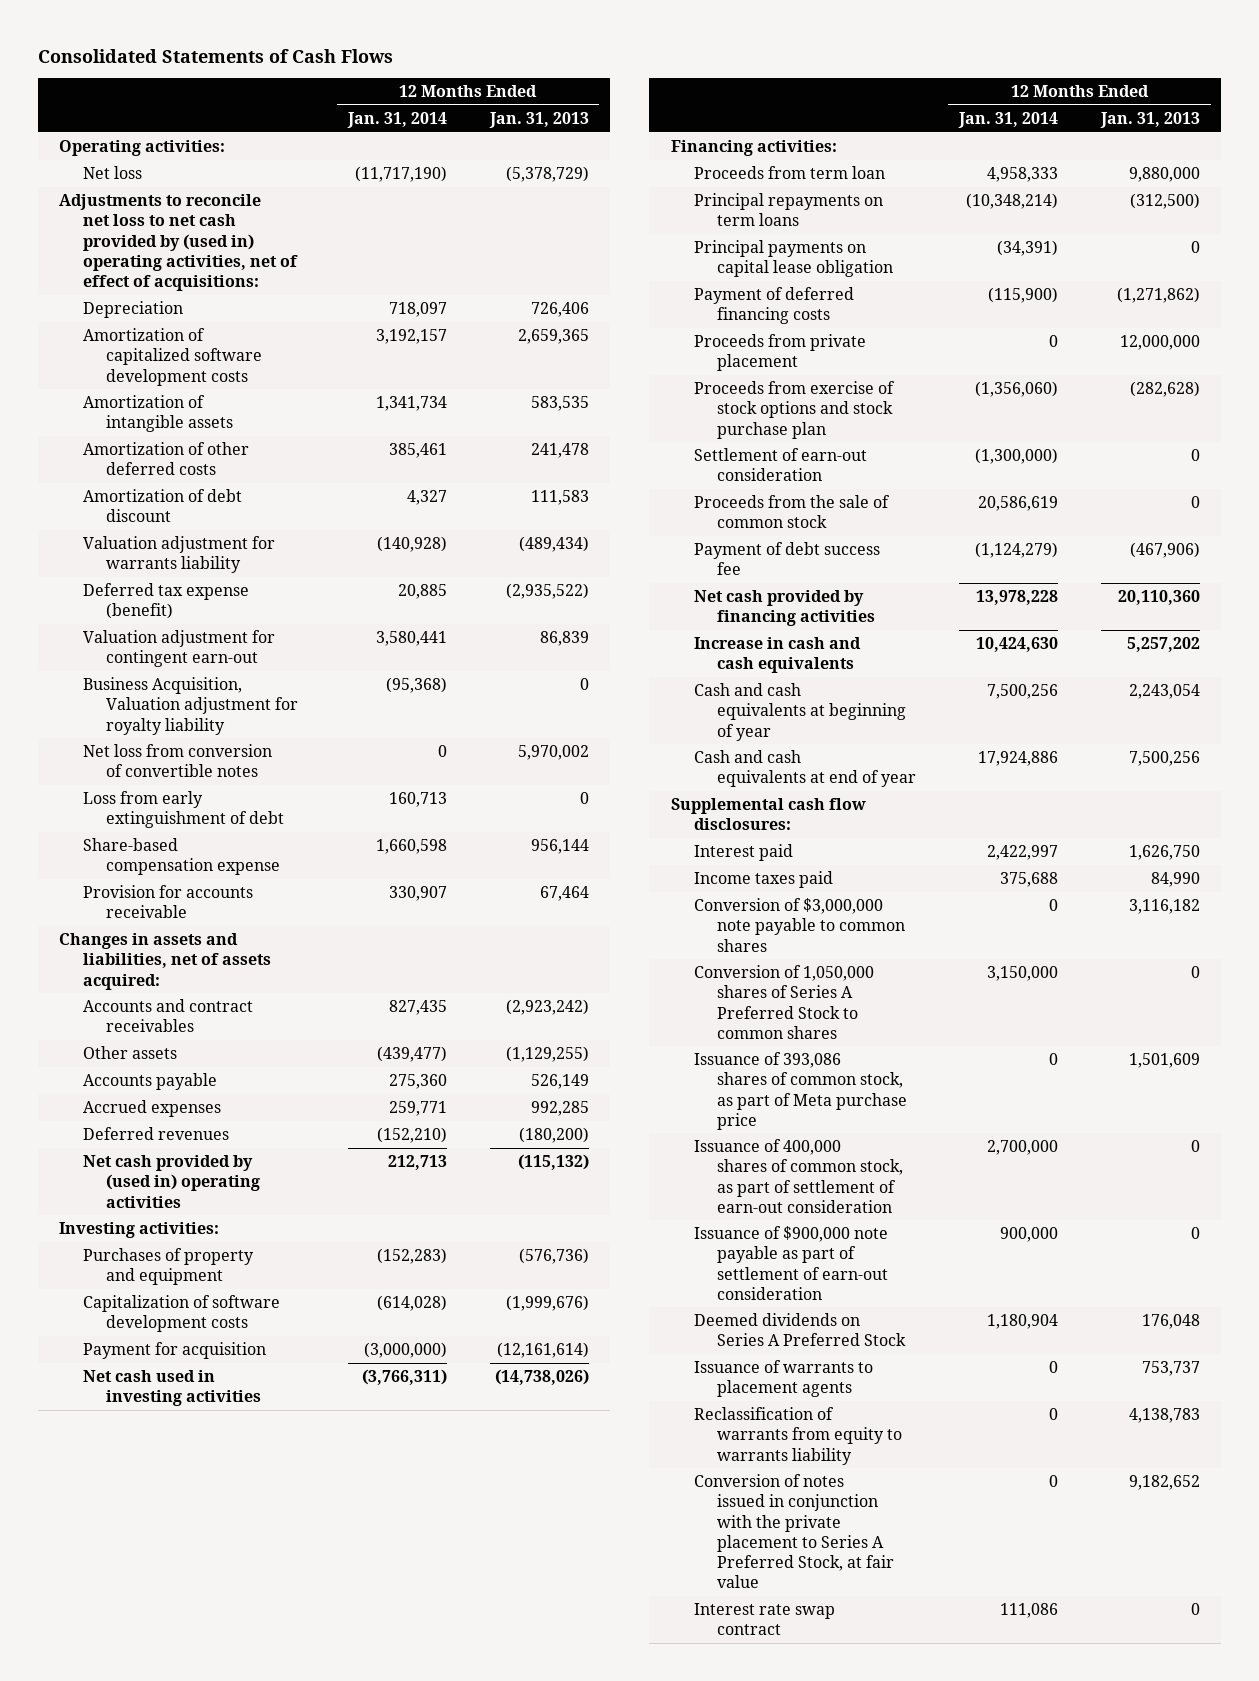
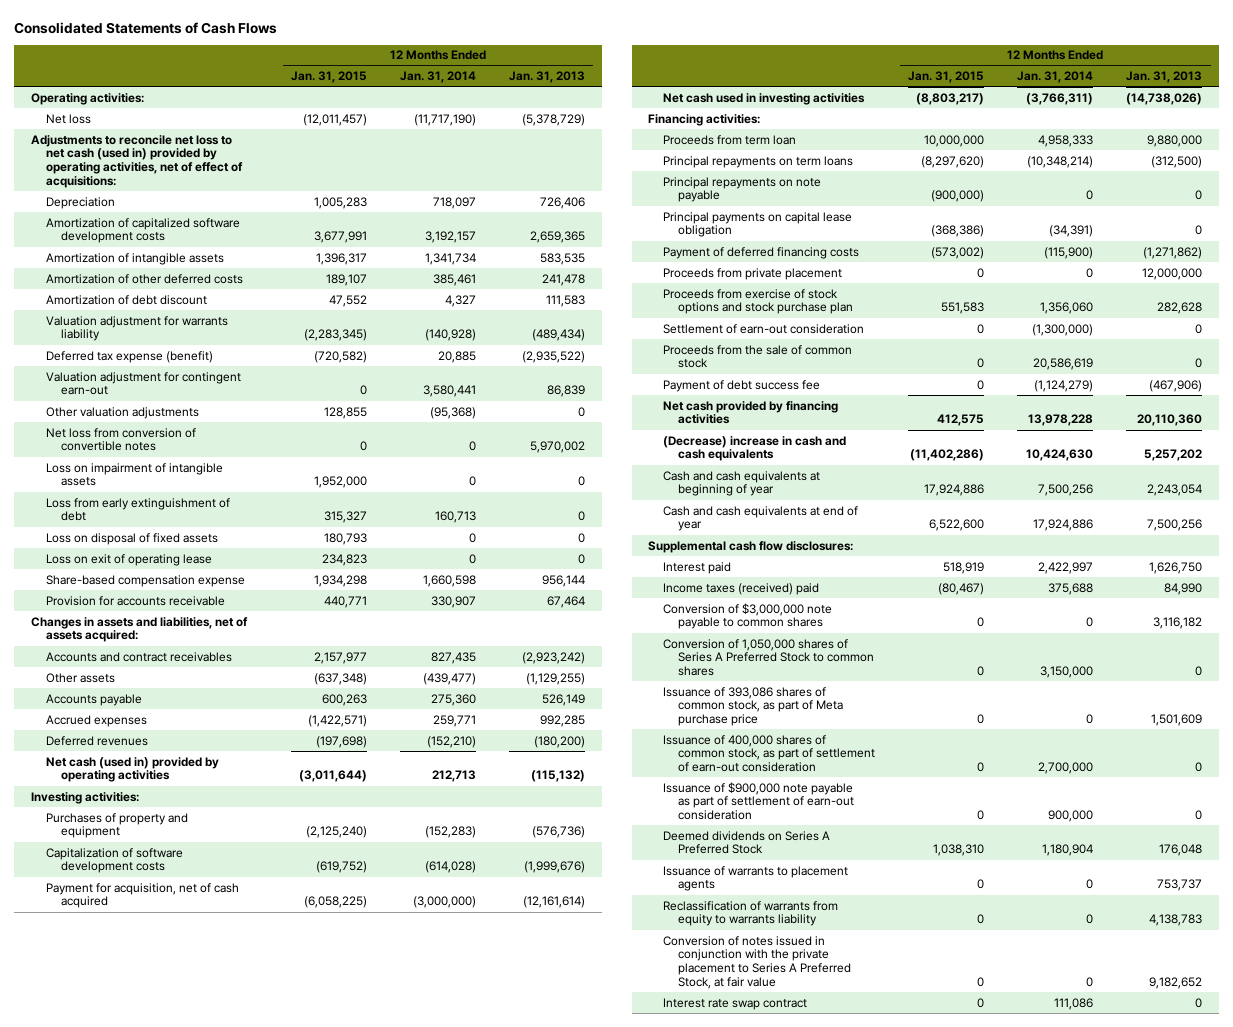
none -> [291,71,368,84] Jan. 31, 2015
[59,194,298,292] Adjustments to reconcile net loss to net cash provided by (used in) operating activities, net of effect of acquisitions: -> [30,134,243,189] Adjustments to reconcile net loss to net cash (used in) provided by operating activities, net of effect of acquisitions:
[82,677,298,735] Business Acquisition, Valuation adjustment for royalty liability -> [45,406,199,419] Other valuation adjustments
none -> [45,462,223,487] Loss on impairment of intangible assets
none -> [45,532,218,545] Loss on disposal of fixed assets
none -> [45,553,212,566] Loss on exit of operating lease
[82,1155,260,1208] Net cash provided by (used in) operating activities -> [45,756,219,783] Net cash (used in) provided by operating activities
[82,1342,266,1360] Payment for acquisition -> [45,882,239,909] Payment for acquisition, net of cash acquired
none -> [663,176,822,203] Principal repayments on note payable
[975,381,1059,398] (1,356,060) -> [1040,302,1094,315] 1,356,060
[1129,381,1200,398] (282,628) -> [1157,302,1203,315] 282,628
[694,637,862,674] Increase in cash and cash equivalents -> [663,435,847,462] (Decrease) increase in cash and cash equivalents
[694,871,834,889] Income taxes paid -> [663,582,820,595] Income taxes (received) paid

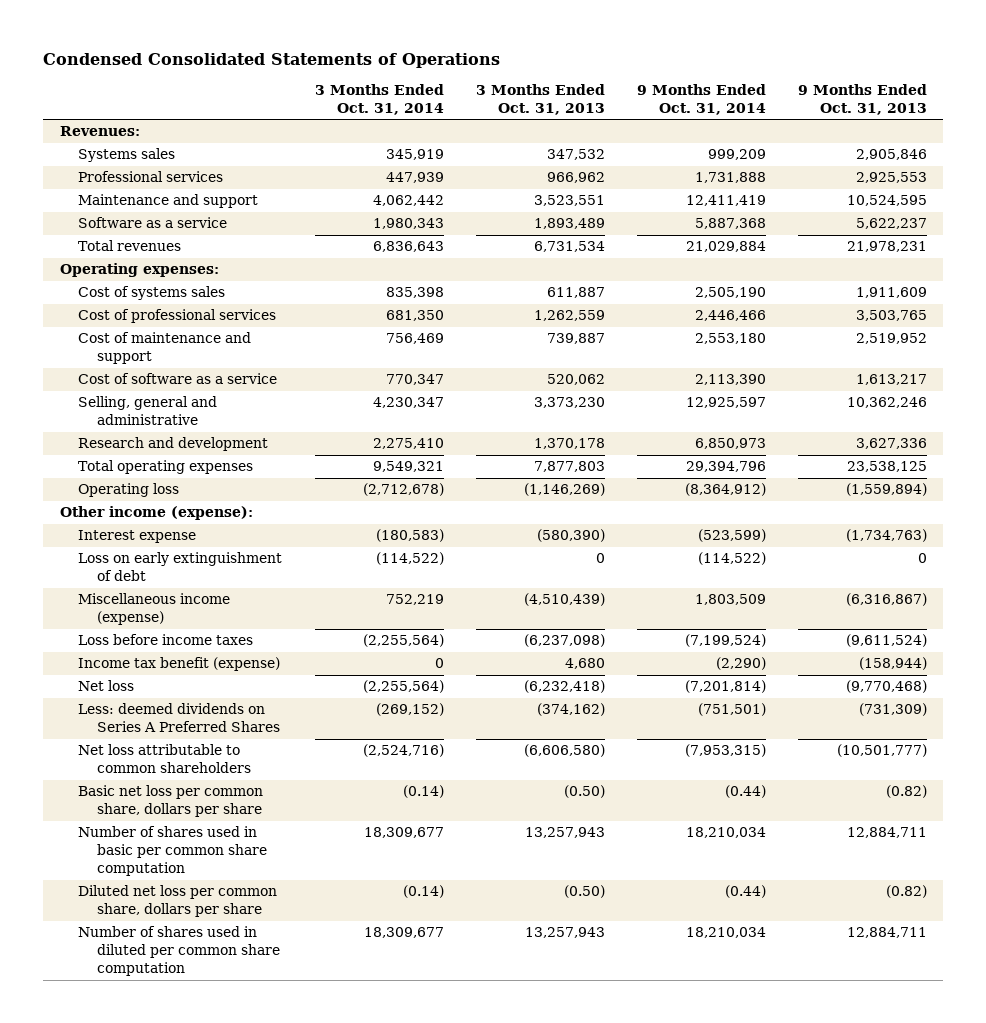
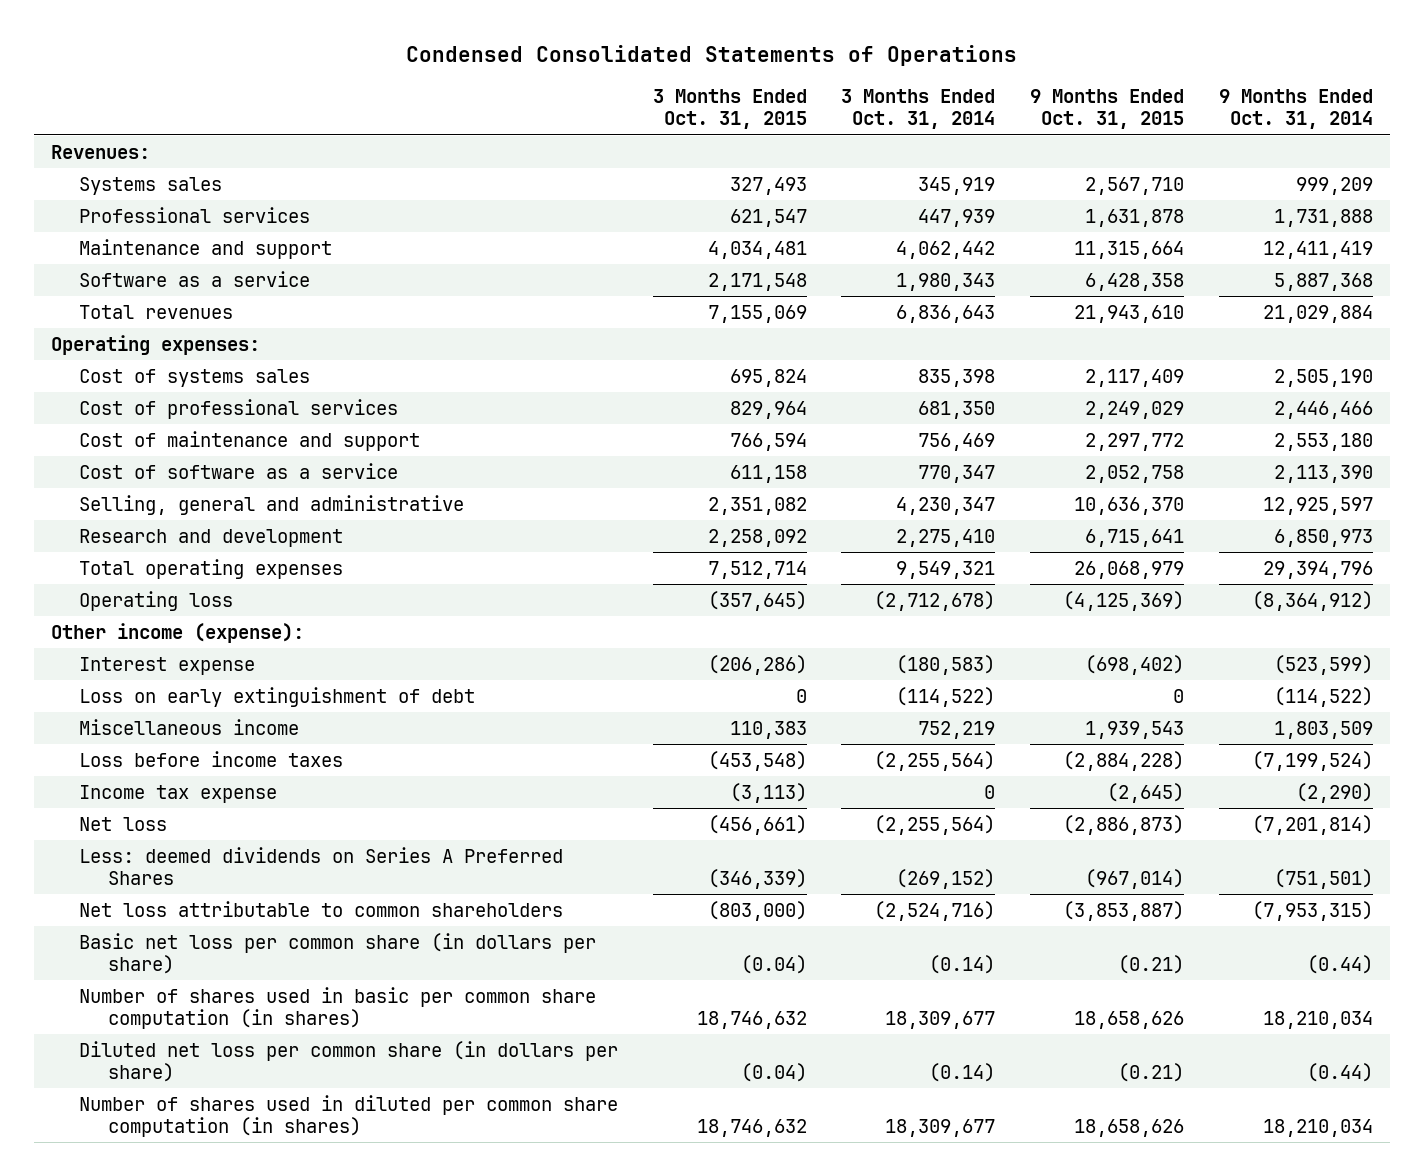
[475,84,605,116] 3 Months Ended Oct. 31, 2013 -> none
[797,84,927,116] 9 Months Ended Oct. 31, 2013 -> none
none -> [652,89,807,130] 3 Months Ended Oct. 31, 2015
none -> [1029,89,1184,130] 9 Months Ended Oct. 31, 2015
[78,593,231,626] Miscellaneous income (expense) -> [79,718,300,735] Miscellaneous income
[78,657,281,672] Income tax benefit (expense) -> [79,784,278,803] Income tax expense
[78,785,264,818] Basic net loss per common share, dollars per share -> [79,932,597,974] Basic net loss per common share (in dollars per share)
[78,826,268,877] Number of shares used in basic per common share computation -> [79,986,597,1029] Number of shares used in basic per common share computation (in shares)
[78,885,278,918] Diluted net loss per common share, dollars per share -> [79,1040,619,1082] Diluted net loss per common share (in dollars per share)
[78,926,281,977] Number of shares used in diluted per common share computation -> [79,1094,619,1137] Number of shares used in diluted per common share computation (in shares)

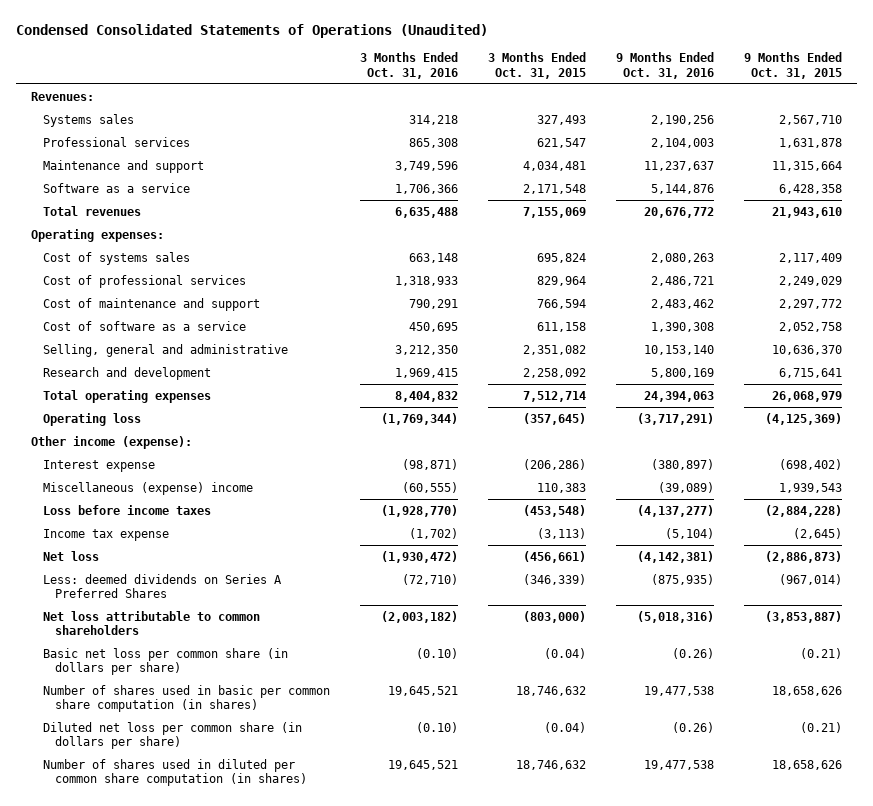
[405,45,1017,67] Condensed Consolidated Statements of Operations -> [16,23,489,38] Condensed Consolidated Statements of Operations (Unaudited)
[841,89,996,130] 3 Months Ended Oct. 31, 2014 -> none
[1218,89,1373,130] 9 Months Ended Oct. 31, 2014 -> none
none -> [360,52,459,79] 3 Months Ended Oct. 31, 2016
none -> [616,52,715,79] 9 Months Ended Oct. 31, 2016
[79,686,476,707] Loss on early extinguishment of debt -> none
[79,718,300,735] Miscellaneous income -> [43,481,254,495] Miscellaneous (expense) income

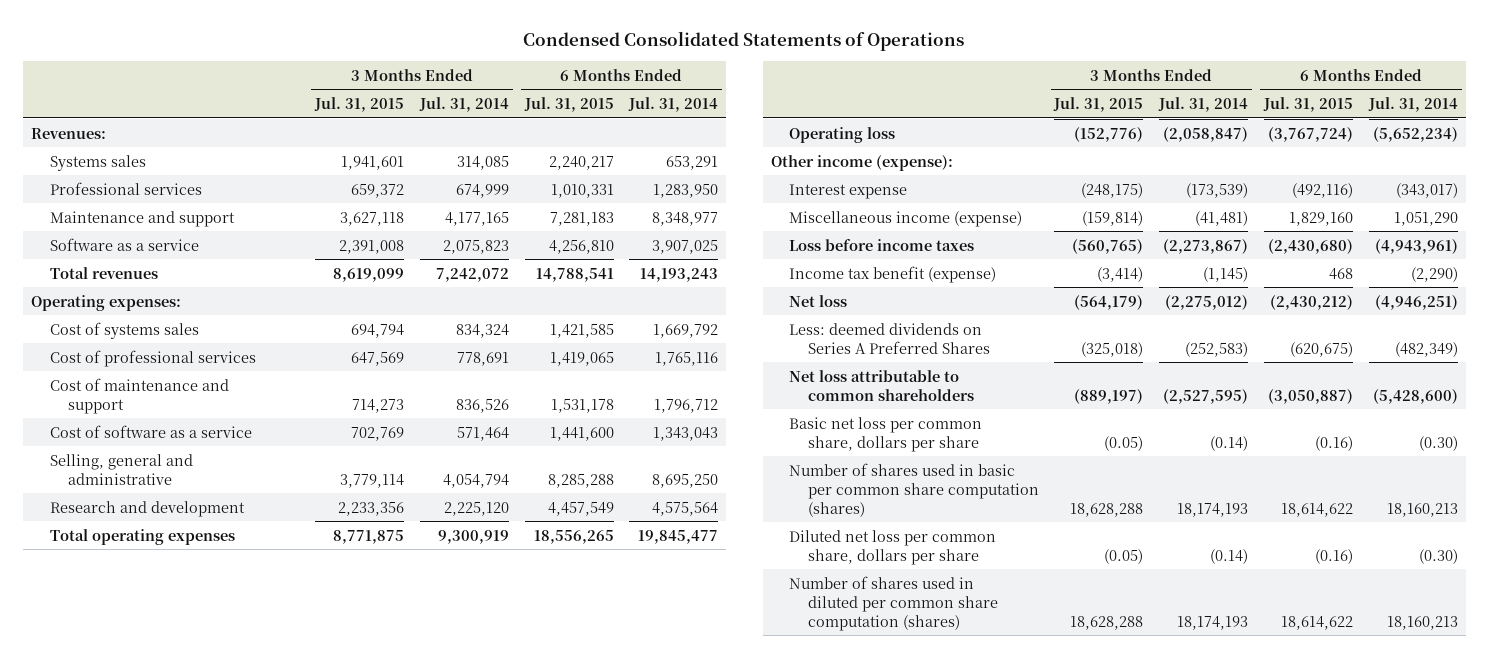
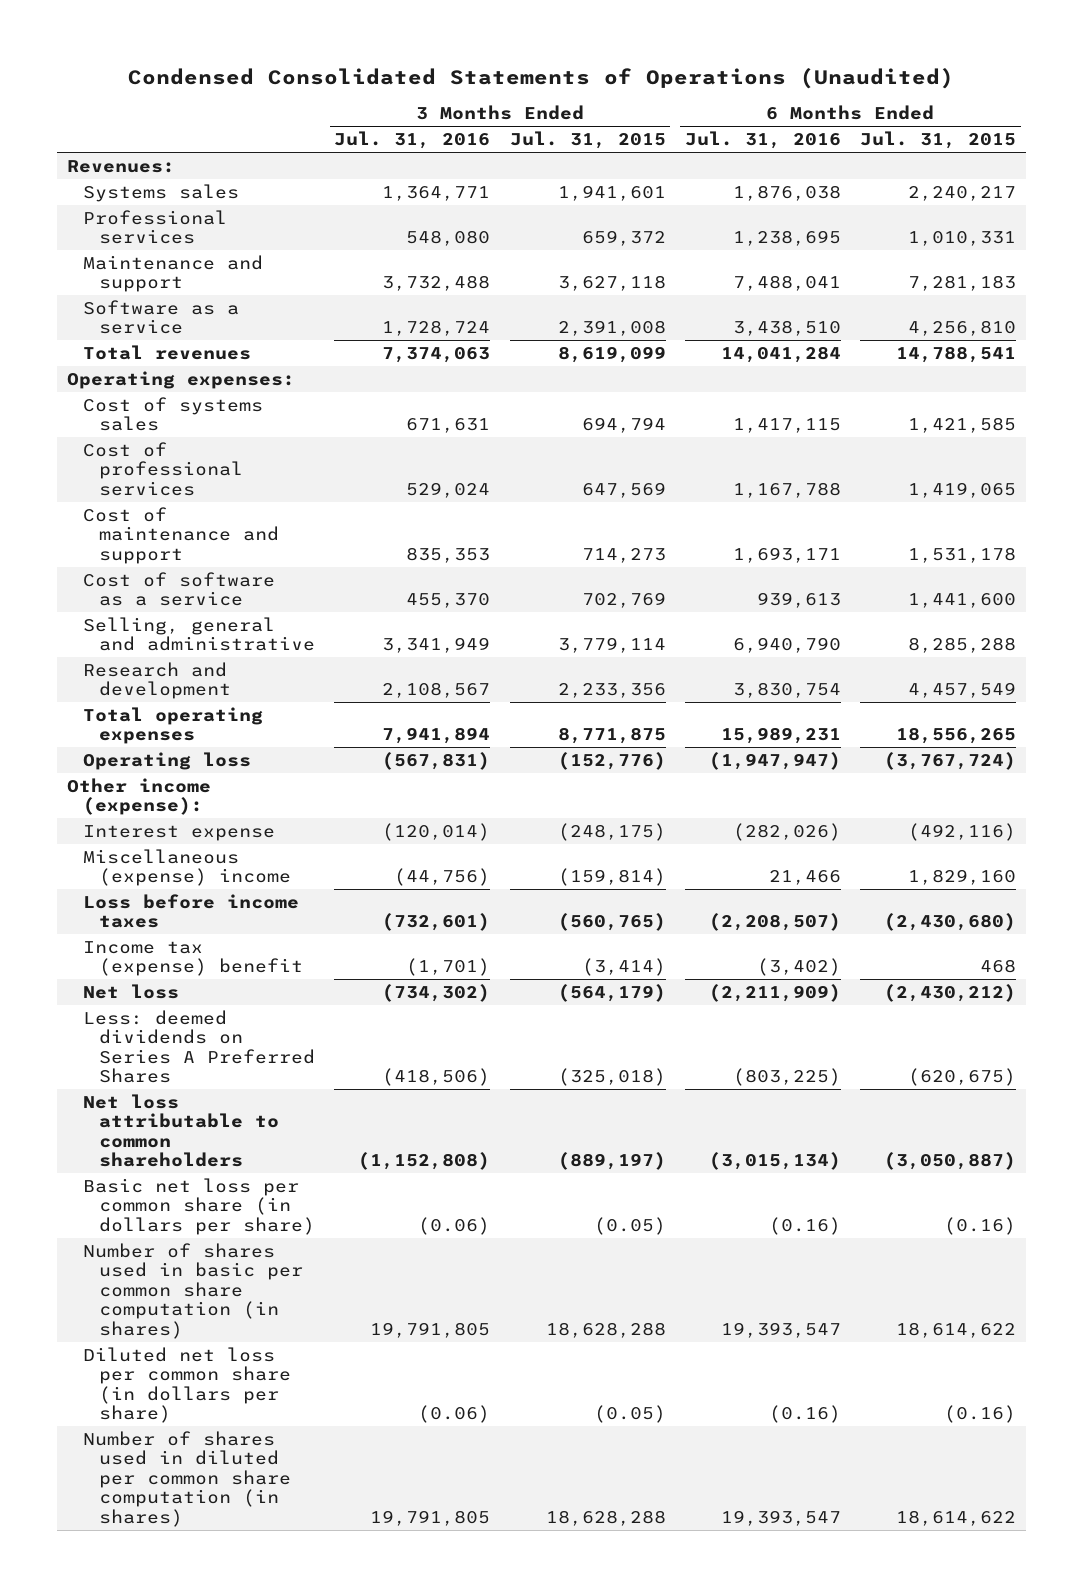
[523,31,965,52] Condensed Consolidated Statements of Operations -> [128,67,955,89] Condensed Consolidated Statements of Operations (Unaudited)
[418,97,509,113] Jul. 31, 2014 -> none
[628,97,719,113] Jul. 31, 2014 -> none
none -> [334,131,491,150] Jul. 31, 2016
none -> [684,131,841,150] Jul. 31, 2016
[789,210,1023,227] Miscellaneous income (expense) -> [83,848,292,887] Miscellaneous (expense) income
[789,265,997,283] Income tax benefit (expense) -> [83,940,304,977] Income tax (expense) benefit
[789,416,983,452] Basic net loss per common share, dollars per share -> [83,1177,316,1235] Basic net loss per common share (in dollars per share)
[789,462,1039,517] Number of shares used in basic per common share computation (shares) -> [83,1242,304,1339] Number of shares used in basic per common share computation (in shares)
[789,529,997,565] Diluted net loss per common share, dollars per share -> [83,1346,292,1424] Diluted net loss per common share (in dollars per share)
[789,575,998,631] Number of shares used in diluted per common share computation (shares) -> [83,1430,292,1527] Number of shares used in diluted per common share computation (in shares)

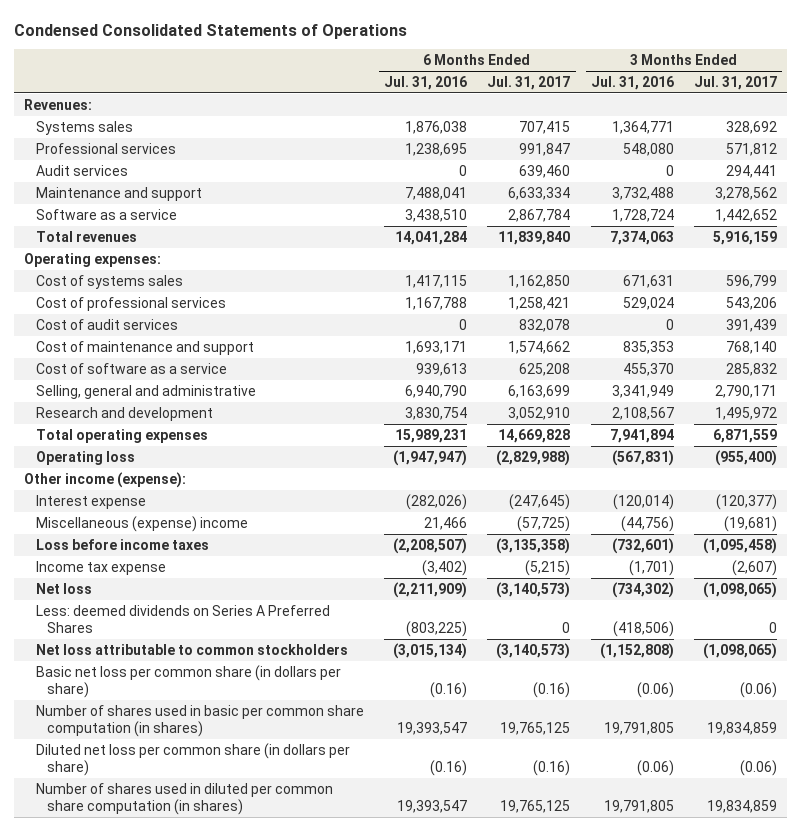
[128,67,955,89] Condensed Consolidated Statements of Operations (Unaudited) -> [14,23,408,39] Condensed Consolidated Statements of Operations
[509,131,666,150] Jul. 31, 2015 -> none
[859,131,1016,150] Jul. 31, 2015 -> none
none -> [487,75,571,90] Jul. 31, 2017
none -> [694,75,778,90] Jul. 31, 2017
none -> [35,164,128,176] Audit services
none -> [35,318,178,330] Cost of audit services
[83,940,304,977] Income tax (expense) benefit -> [35,560,166,575] Income tax expense
[83,1093,280,1168] Net loss attributable to common shareholders -> [35,643,348,655] Net loss attributable to common stockholders

